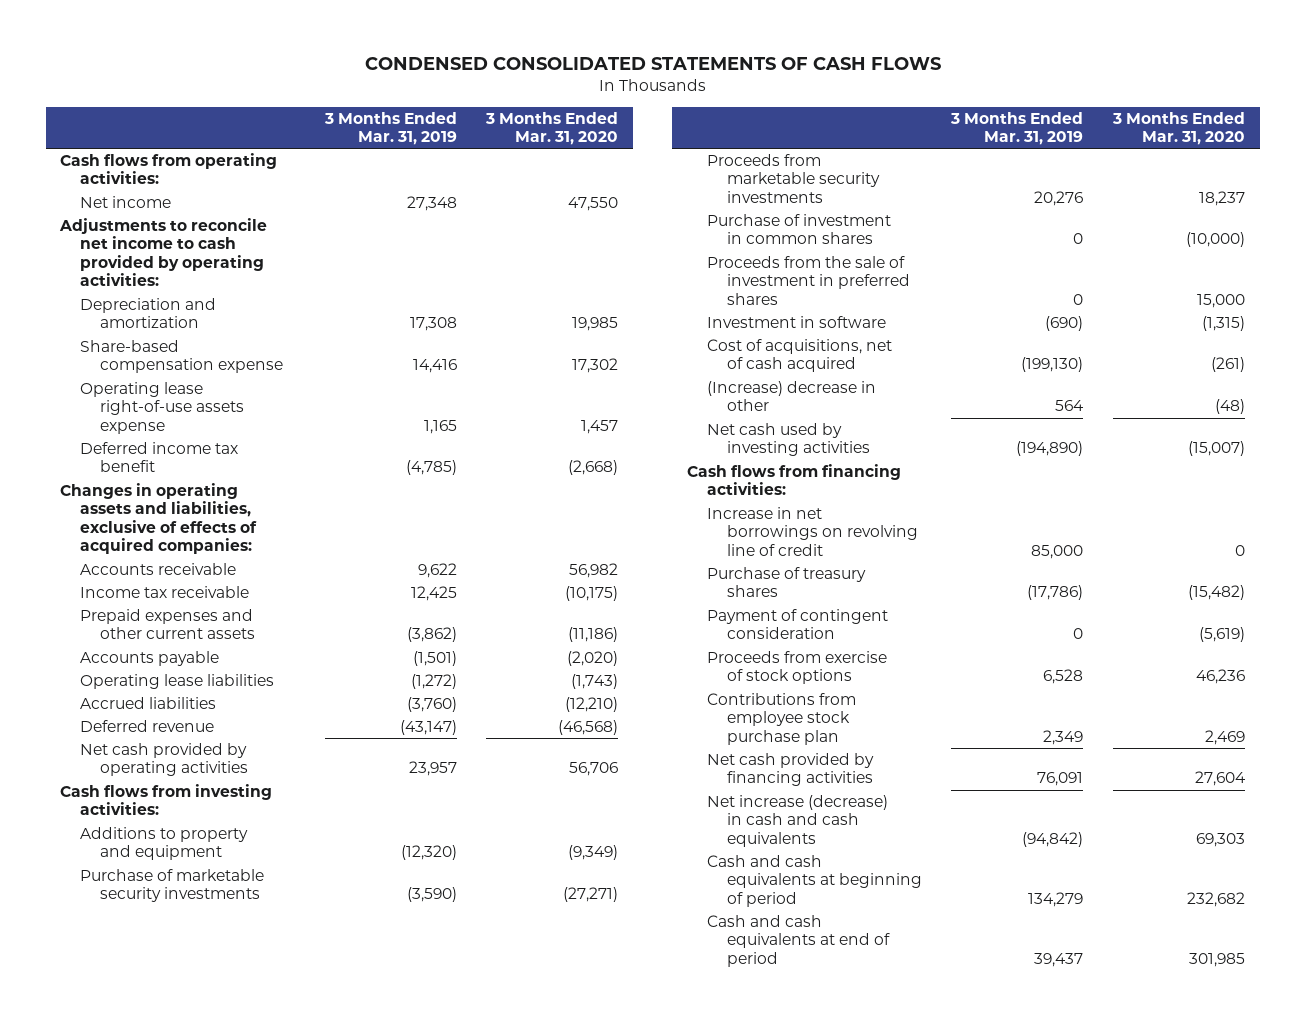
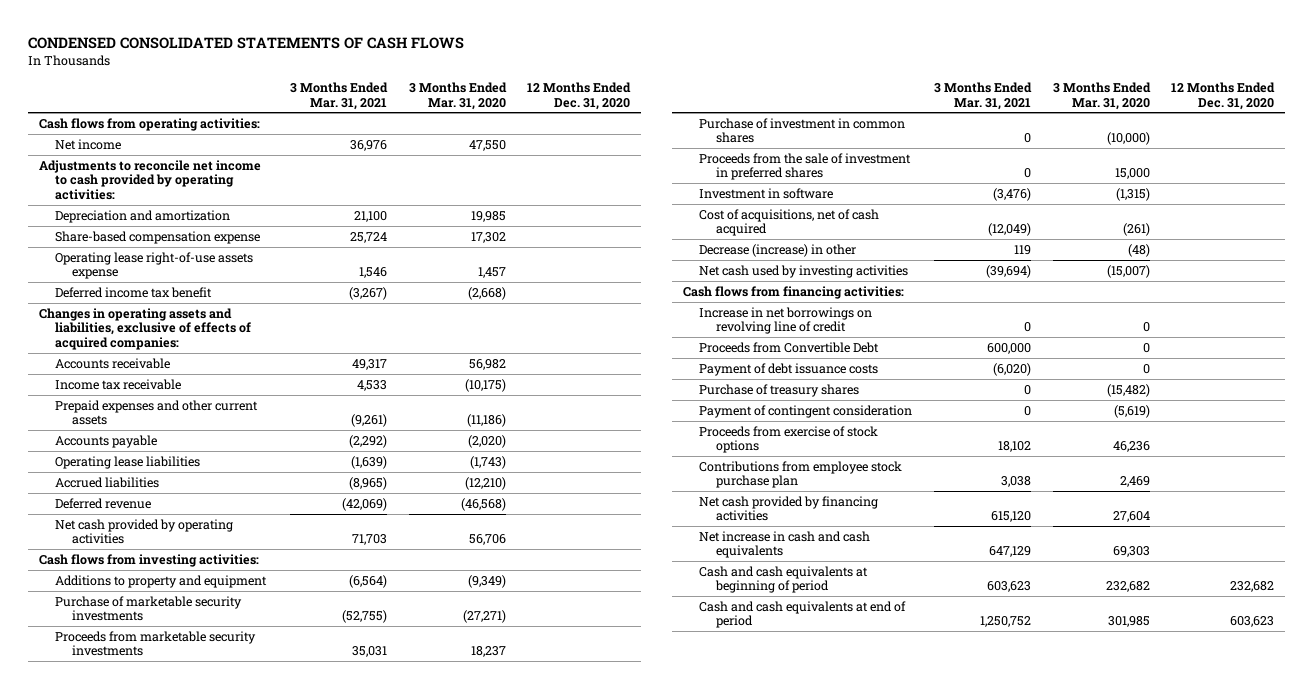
[323,111,457,146] 3 Months Ended Mar. 31, 2019 -> none
none -> [289,82,388,110] 3 Months Ended Mar. 31, 2021
none -> [527,82,632,110] 12 Months Ended Dec. 31, 2020
[706,380,876,412] (Increase) decrease in other -> [699,243,857,257] Decrease (increase) in other
none -> [699,341,880,353] Proceeds from Convertible Debt
none -> [699,362,879,376] Payment of debt issuance costs
[706,794,888,847] Net increase (decrease) in cash and cash equivalents -> [699,530,871,559] Net increase in cash and cash equivalents

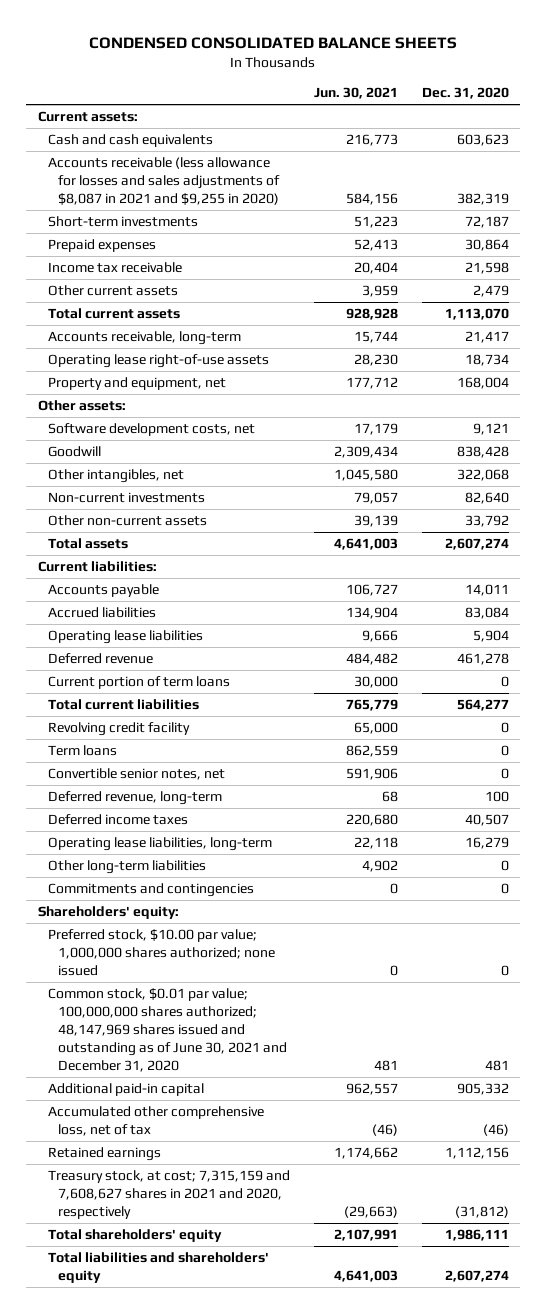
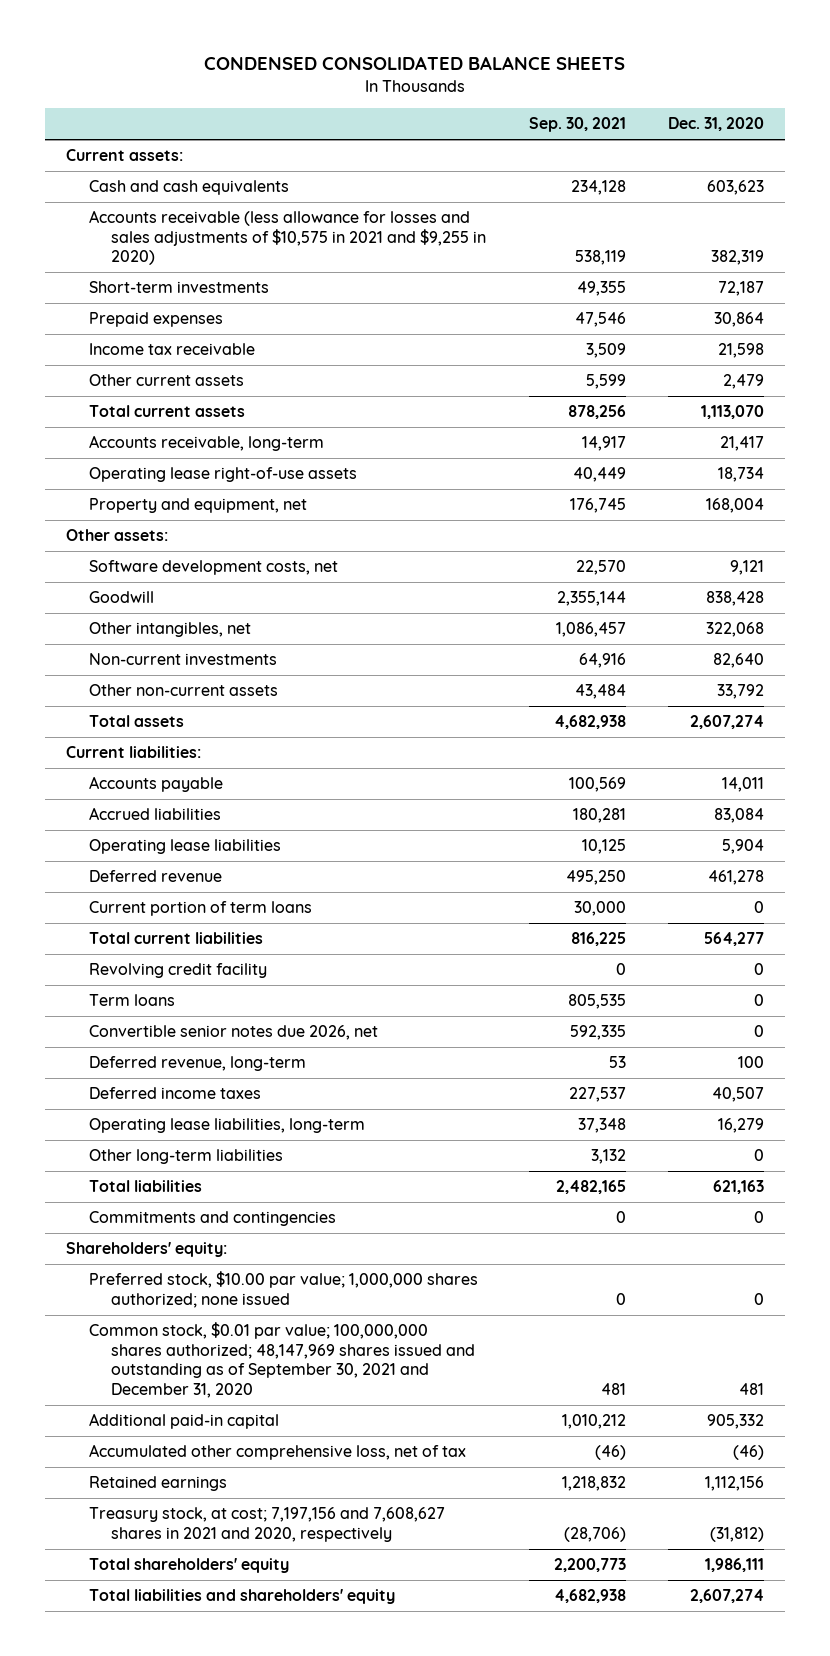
[313,87,398,100] Jun. 30, 2021 -> none
none -> [528,117,626,133] Sep. 30, 2021
[48,157,281,206] Accounts receivable (less allowance for losses and sales adjustments of $8,087 in 2021 and $9,255 in 2020) -> [88,210,487,266] Accounts receivable (less allowance for losses and sales adjustments of $10,575 in 2021 and $9,255 in 2020)
[48,768,226,781] Convertible senior notes, net -> [88,1025,378,1041] Convertible senior notes due 2026, net
none -> [88,1180,202,1193] Total liabilities
[48,988,288,1072] Common stock, $0.01 par value; 100,000,000 shares authorized; 48,147,969 shares issued and outstanding as of June 30, 2021 and December 31, 2020 -> [88,1322,476,1398] Common stock, $0.01 par value; 100,000,000 shares authorized; 48,147,969 shares issued and outstanding as of September 30, 2021 and December 31, 2020
[48,1170,291,1220] Treasury stock, at cost; 7,315,159 and 7,608,627 shares in 2021 and 2020, respectively -> [88,1507,445,1542] Treasury stock, at cost; 7,197,156 and 7,608,627 shares in 2021 and 2020, respectively

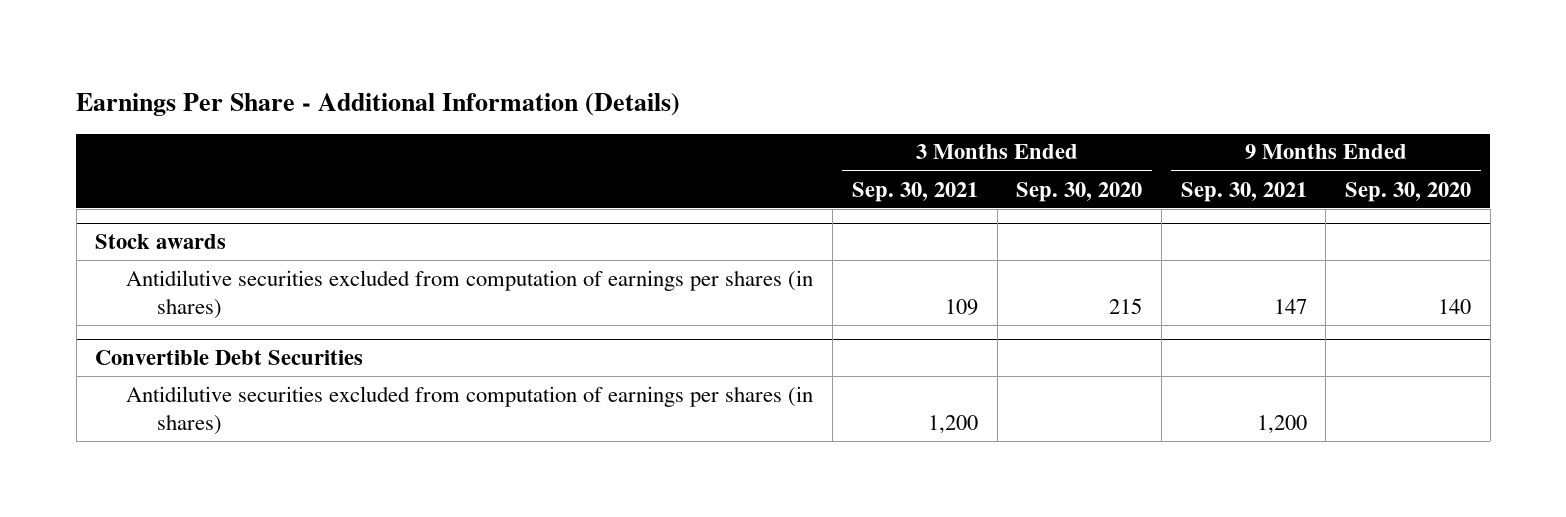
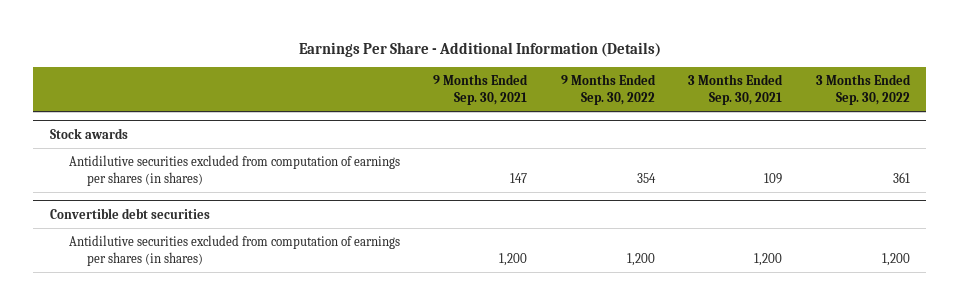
[1016,181,1143,202] Sep. 30, 2020 -> none
[1344,181,1471,202] Sep. 30, 2020 -> none
none -> [560,73,656,105] 9 Months Ended Sep. 30, 2022
none -> [815,73,911,105] 3 Months Ended Sep. 30, 2022
[95,349,364,365] Convertible Debt Securities -> [49,207,210,219] Convertible debt securities

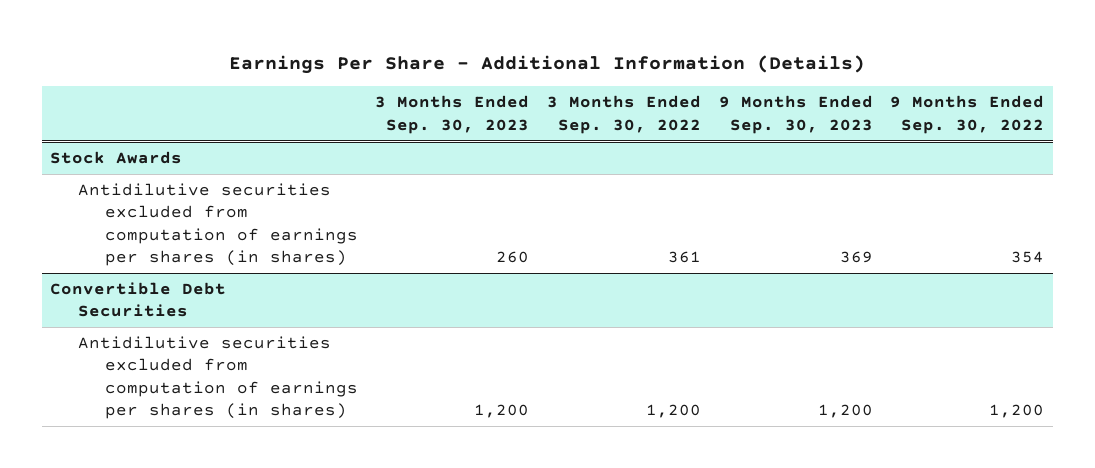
[433,73,529,105] 9 Months Ended Sep. 30, 2021 -> none
[688,73,784,105] 3 Months Ended Sep. 30, 2021 -> none
none -> [375,95,530,134] 3 Months Ended Sep. 30, 2023
none -> [718,95,873,134] 9 Months Ended Sep. 30, 2023
[49,127,128,139] Stock awards -> [50,151,183,165] Stock Awards
[49,207,210,219] Convertible debt securities -> [50,282,227,318] Convertible Debt Securities

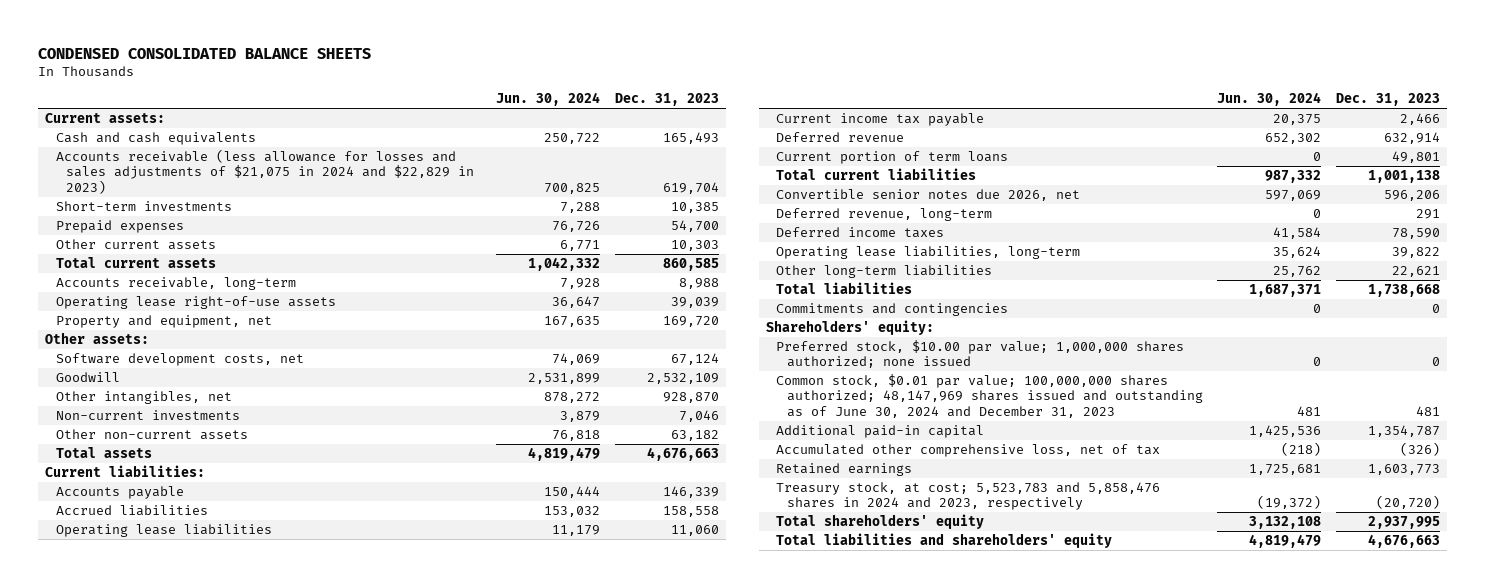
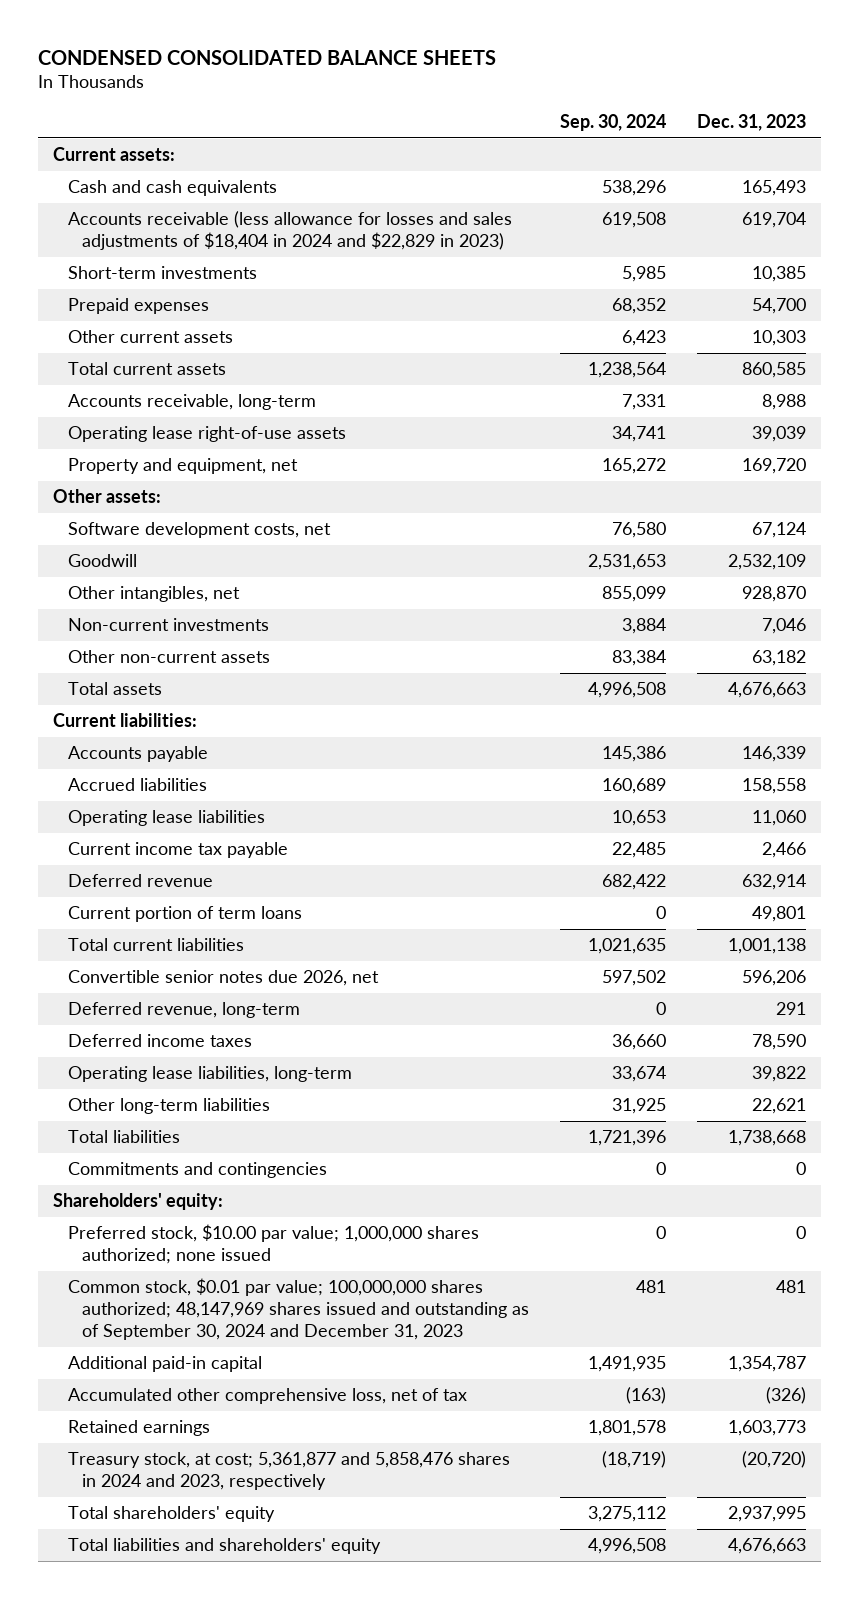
[496,92,601,107] Jun. 30, 2024 -> none
none -> [559,114,666,132] Sep. 30, 2024
[55,149,474,194] Accounts receivable (less allowance for losses and sales adjustments of $21,075 in 2024 and $22,829 in 2023) -> [67,211,512,251] Accounts receivable (less allowance for losses and sales adjustments of $18,404 in 2024 and $22,829 in 2023)
[776,374,1203,418] Common stock, $0.01 par value; 100,000,000 shares authorized; 48,147,969 shares issued and outstanding as of June 30, 2024 and December 31, 2023 -> [67,1278,530,1341] Common stock, $0.01 par value; 100,000,000 shares authorized; 48,147,969 shares issued and outstanding as of September 30, 2024 and December 31, 2023
[776,482,1161,511] Treasury stock, at cost; 5,523,783 and 5,858,476 shares in 2024 and 2023, respectively -> [67,1452,510,1491] Treasury stock, at cost; 5,361,877 and 5,858,476 shares in 2024 and 2023, respectively

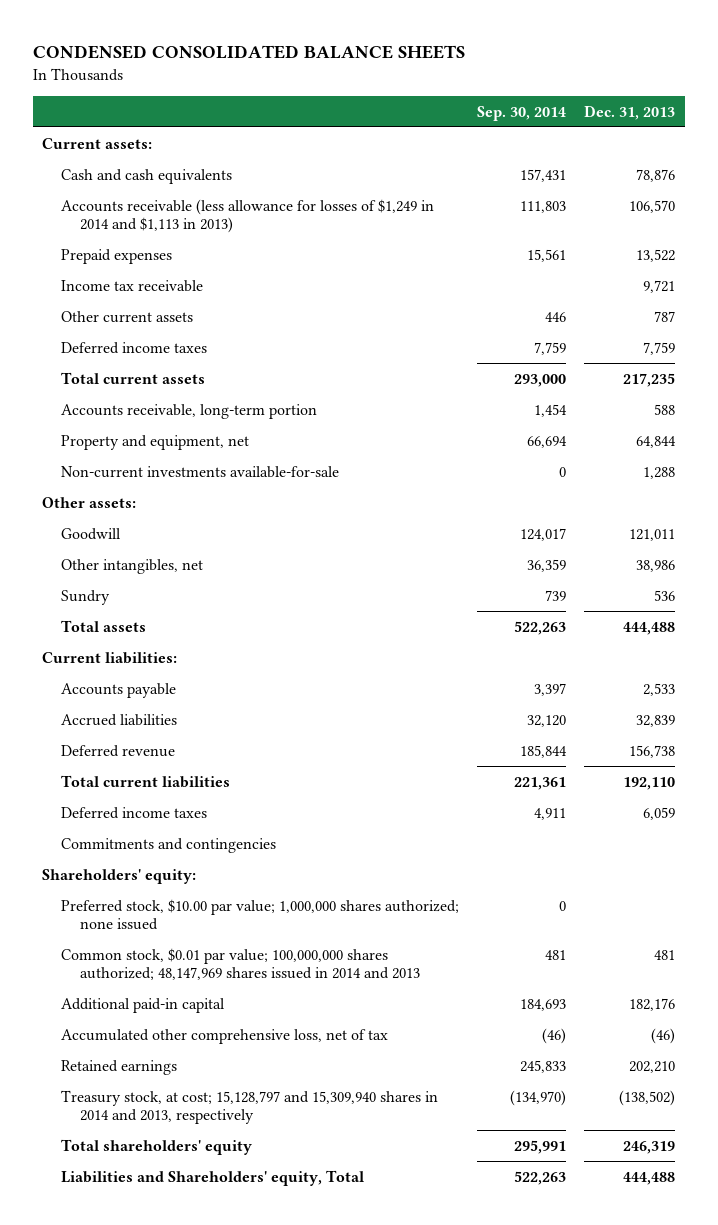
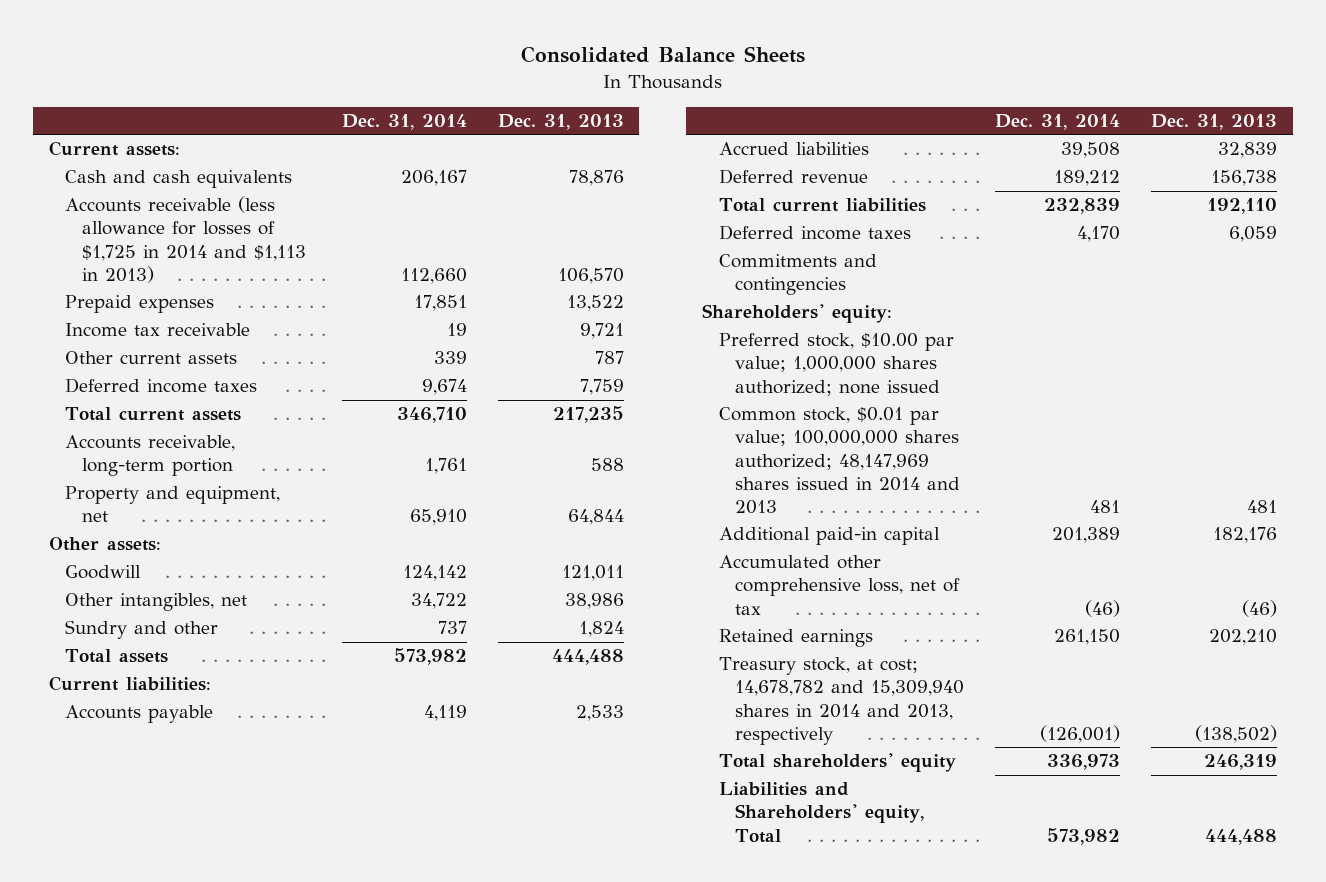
[33,45,466,60] CONDENSED CONSOLIDATED BALANCE SHEETS -> [520,46,805,64] Consolidated Balance Sheets
[477,105,567,121] Sep. 30, 2014 -> none
none -> [341,114,467,131] Dec. 31, 2014
[61,198,435,234] Accounts receivable (less allowance for losses of $1,249 in 2014 and $1,113 in 2013) -> [65,196,306,283] Accounts receivable (less allowance for losses of $1,725 in 2014 and $1,113 in 2013)
[61,465,340,478] Non-current investments available-for-sale -> none
[61,589,111,605] Sundry -> [65,620,219,640] Sundry and other
[654,589,676,601] 536 -> [578,621,624,638] 1,824
[61,1089,439,1125] Treasury stock, at cost; 15,128,797 and 15,309,940 shares in 2014 and 2013, respectively -> [718,657,965,745] Treasury stock, at cost; 14,678,782 and 15,309,940 shares in 2014 and 2013, respectively

